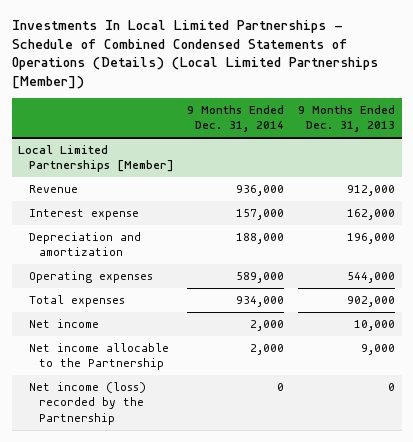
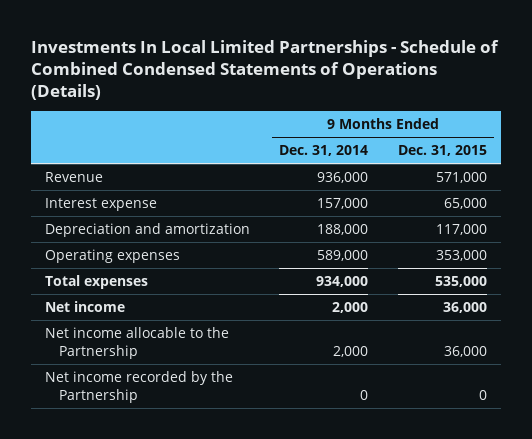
[11,20,378,89] Investments In Local Limited Partnerships - Schedule of Combined Condensed Statements of Operations (Details) (Local Limited Partnerships [Member]) -> [30,39,499,100] Investments In Local Limited Partnerships - Schedule of Combined Condensed Statements of Operations (Details)
[297,104,395,133] 9 Months Ended Dec. 31, 2013 -> none
none -> [397,145,487,157] Dec. 31, 2015
[18,144,174,173] Local Limited Partnerships [Member] -> none
[28,381,146,425] Net income (loss) recorded by the Partnership -> [45,371,234,403] Net income recorded by the Partnership

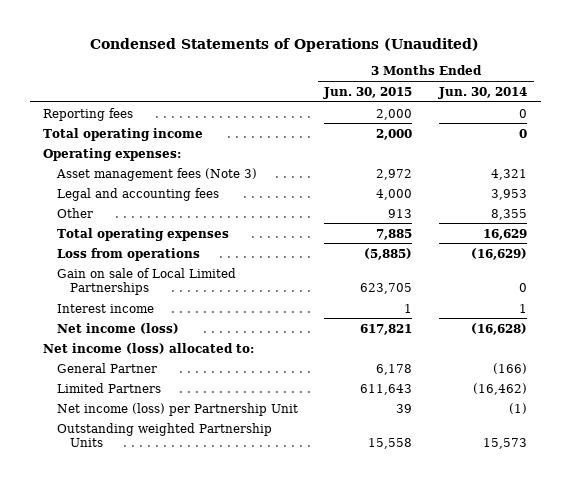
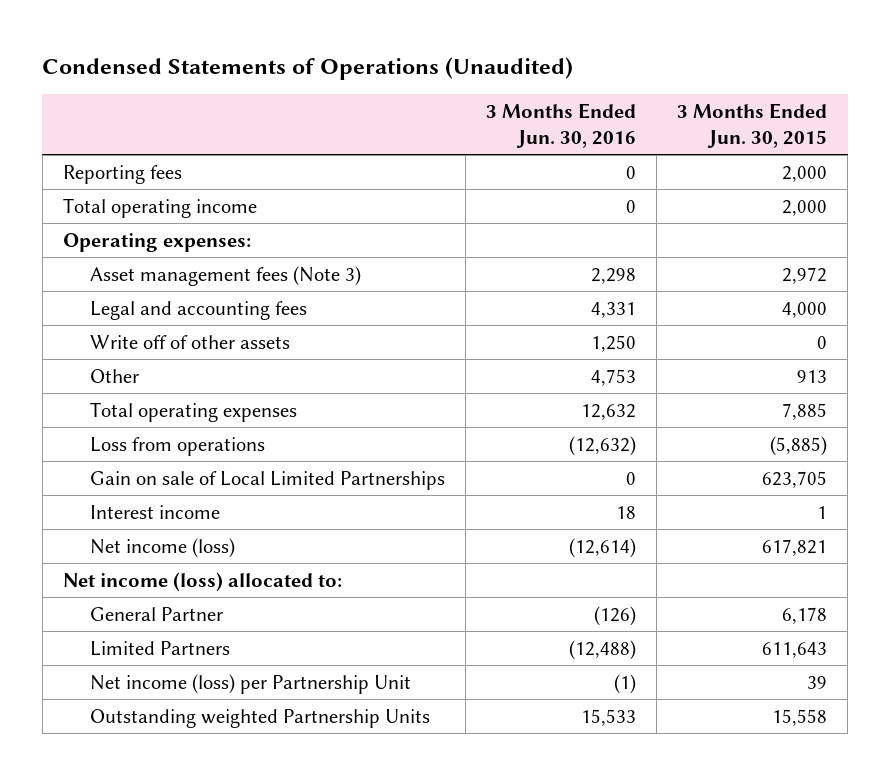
[438,86,528,99] Jun. 30, 2014 -> none
none -> [485,103,636,149] 3 Months Ended Jun. 30, 2016
none -> [89,334,290,349] Write off of other assets

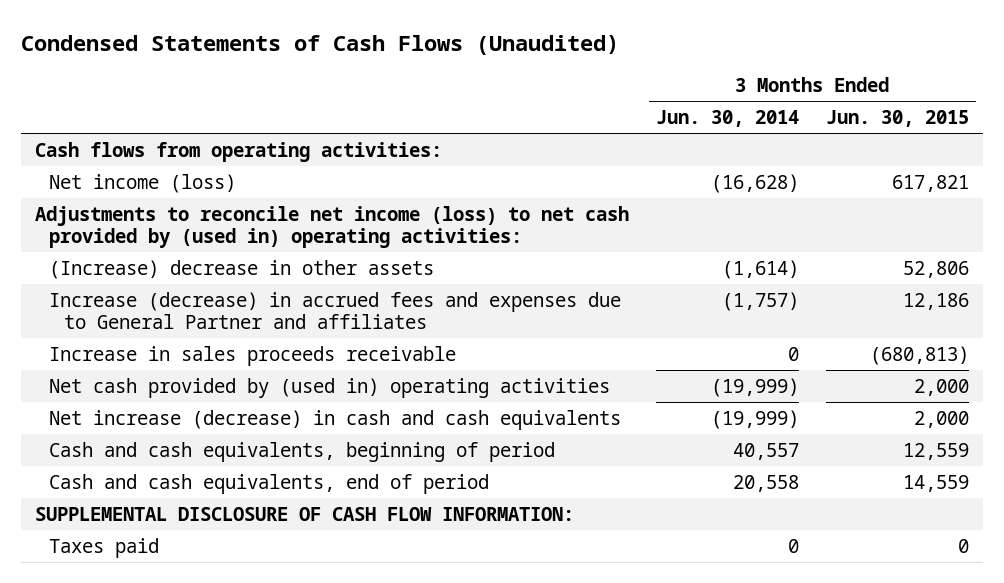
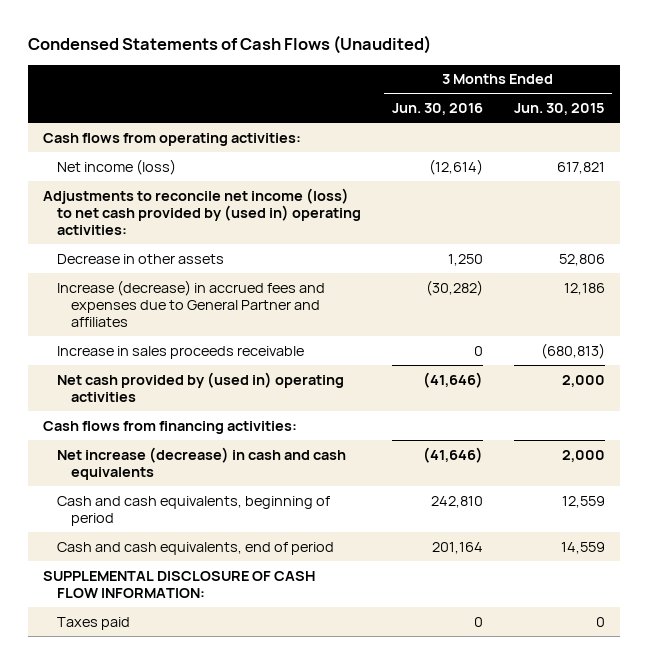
[655,110,799,128] Jun. 30, 2014 -> none
none -> [392,102,484,115] Jun. 30, 2016
[49,259,435,279] (Increase) decrease in other assets -> [57,253,225,264] Decrease in other assets
none -> [43,420,298,434] Cash flows from financing activities:

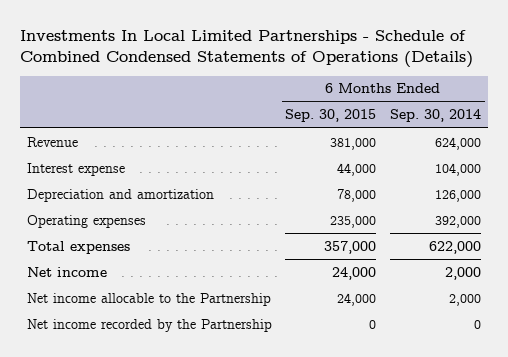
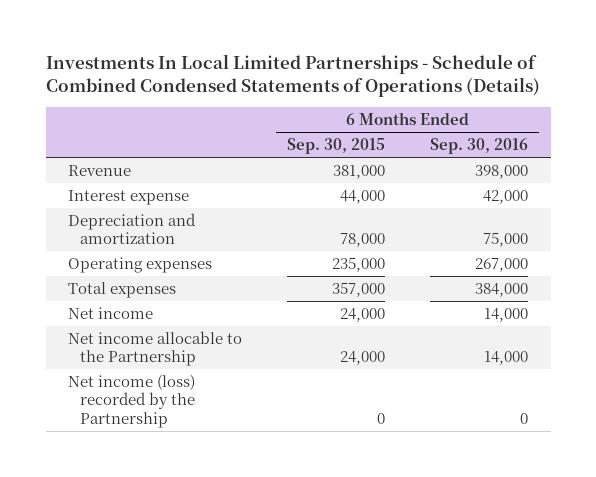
[390,109,482,123] Sep. 30, 2014 -> none
none -> [430,138,529,155] Sep. 30, 2016
[26,318,272,332] Net income recorded by the Partnership -> [68,373,196,428] Net income (loss) recorded by the Partnership

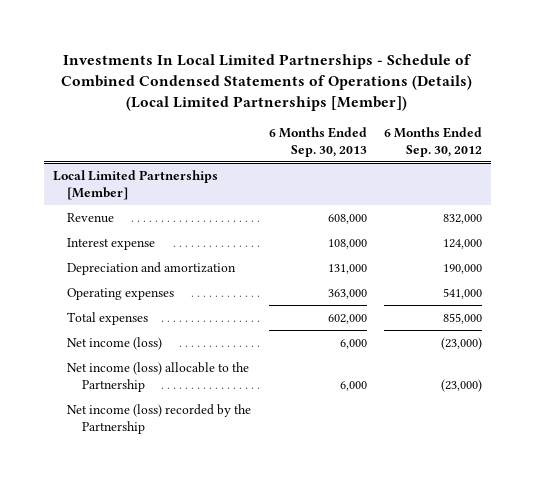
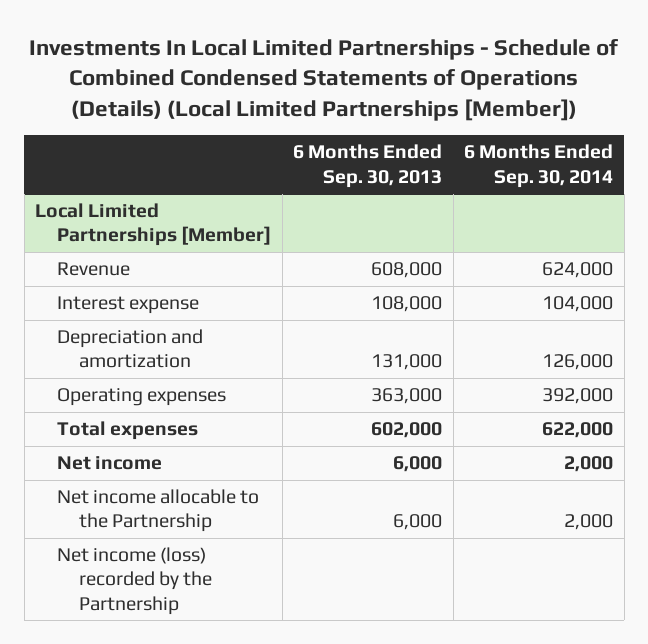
[384,126,483,157] 6 Months Ended Sep. 30, 2012 -> none
none -> [464,144,614,188] 6 Months Ended Sep. 30, 2014
[67,336,163,350] Net income (loss) -> [57,456,163,471] Net income
[67,361,250,392] Net income (loss) allocable to the Partnership -> [57,489,260,533] Net income allocable to the Partnership

